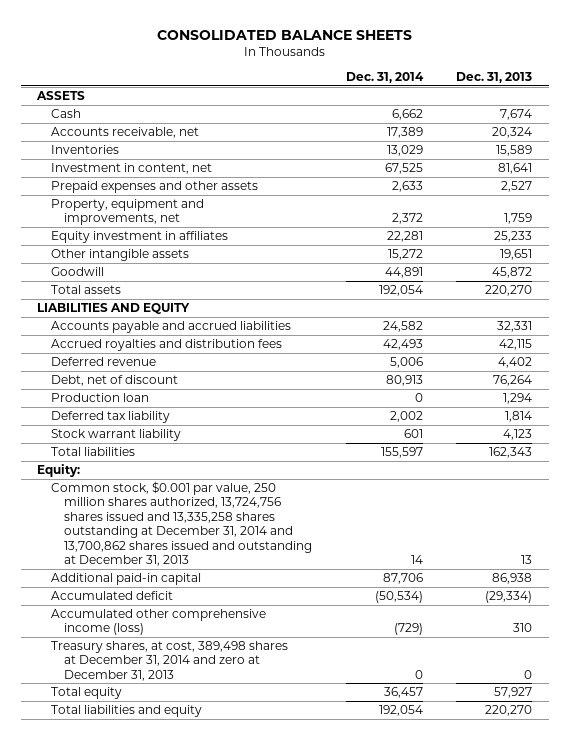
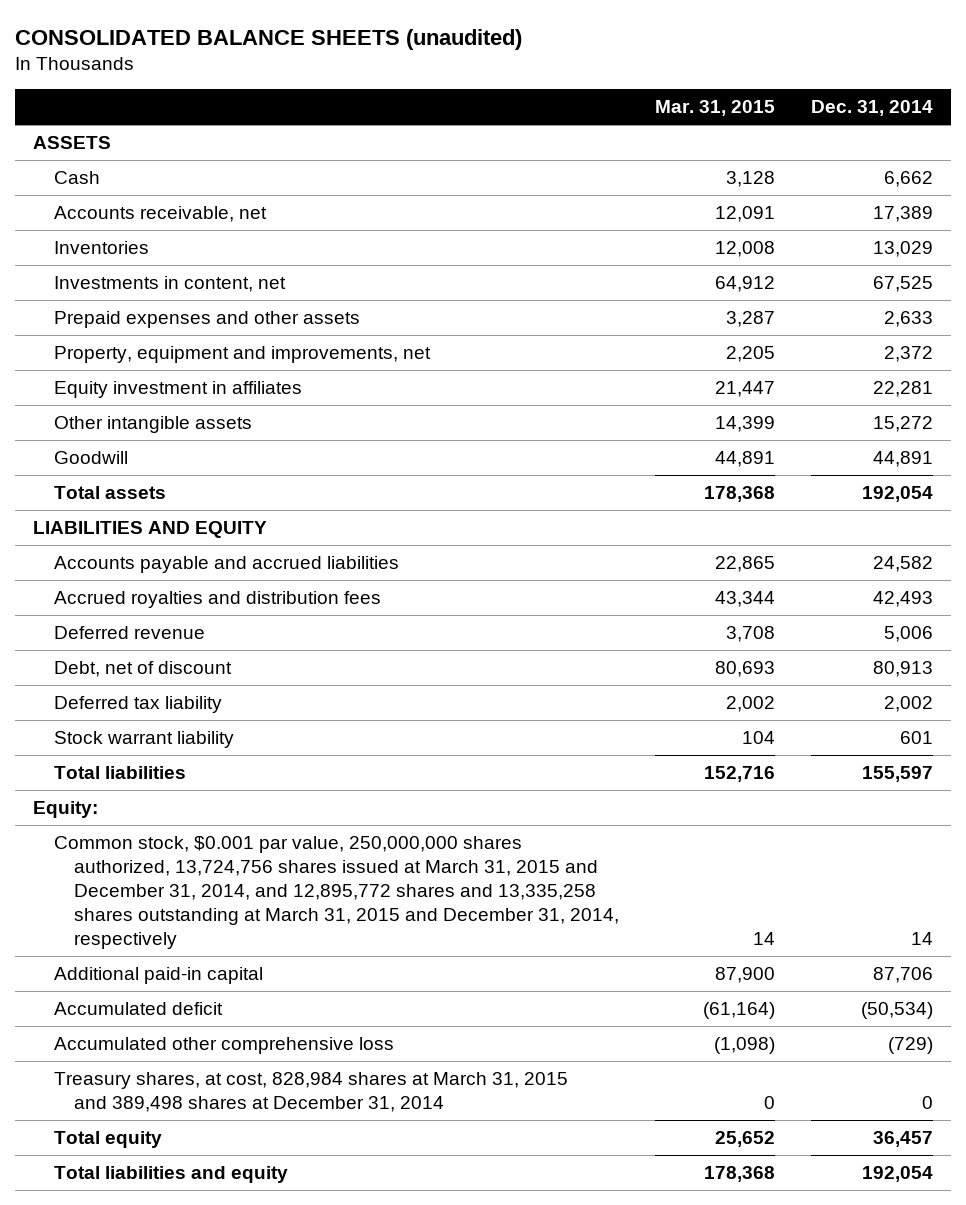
[156,29,412,40] CONSOLIDATED BALANCE SHEETS -> [15,28,523,50] CONSOLIDATED BALANCE SHEETS (unaudited)
[456,72,533,84] Dec. 31, 2013 -> none
none -> [655,100,776,117] Mar. 31, 2015
[50,163,212,175] Investment in content, net -> [53,276,286,293] Investments in content, net
[50,393,149,403] Production loan -> none
[50,481,312,567] Common stock, $0.001 par value, 250 million shares authorized, 13,724,756 shares issued and 13,335,258 shares outstanding at December 31, 2014 and 13,700,862 shares issued and outstanding at December 31, 2013 -> [53,836,620,950] Common stock, $0.001 par value, 250,000,000 shares authorized, 13,724,756 shares issued at March 31, 2015 and December 31, 2014, and 12,895,772 shares and 13,335,258 shares outstanding at March 31, 2015 and December 31, 2014, respectively
[50,609,266,636] Accumulated other comprehensive income (loss) -> [53,1037,394,1055] Accumulated other comprehensive loss
[50,641,288,681] Treasury shares, at cost, 389,498 shares at December 31, 2014 and zero at December 31, 2013 -> [53,1072,568,1113] Treasury shares, at cost, 828,984 shares at March 31, 2015 and 389,498 shares at December 31, 2014

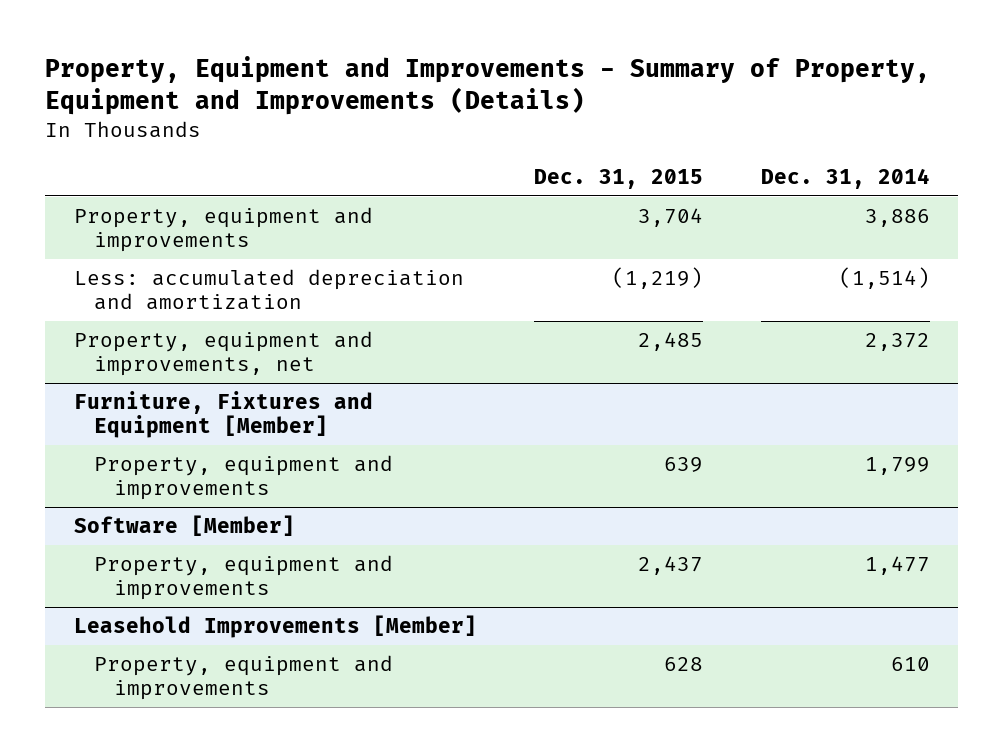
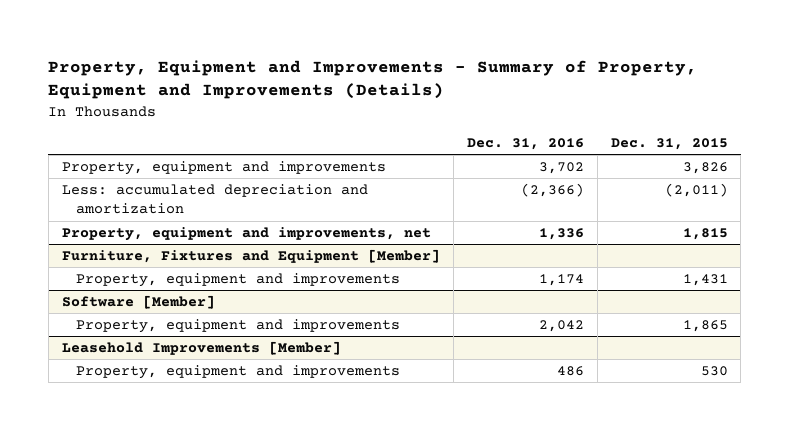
[760,168,930,190] Dec. 31, 2014 -> none
none -> [466,137,584,150] Dec. 31, 2016
[638,208,704,228] 3,704 -> [682,161,728,174] 3,826
[612,267,704,290] (1,219) -> [664,182,728,197] (2,011)
[638,332,704,352] 2,485 -> [682,227,728,240] 1,815
[664,457,704,473] 639 -> [682,273,728,286] 1,431
[638,556,704,576] 2,437 -> [682,319,728,332] 1,865
[664,657,704,672] 628 -> [700,365,728,376] 530

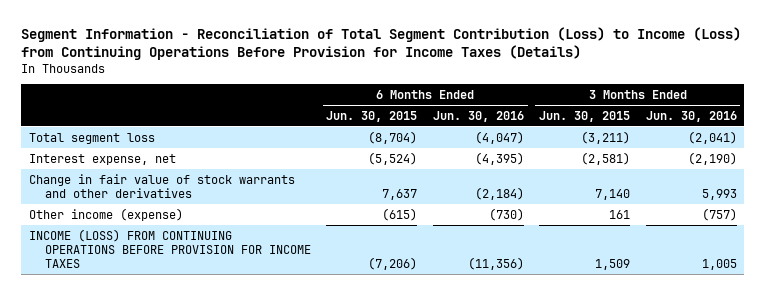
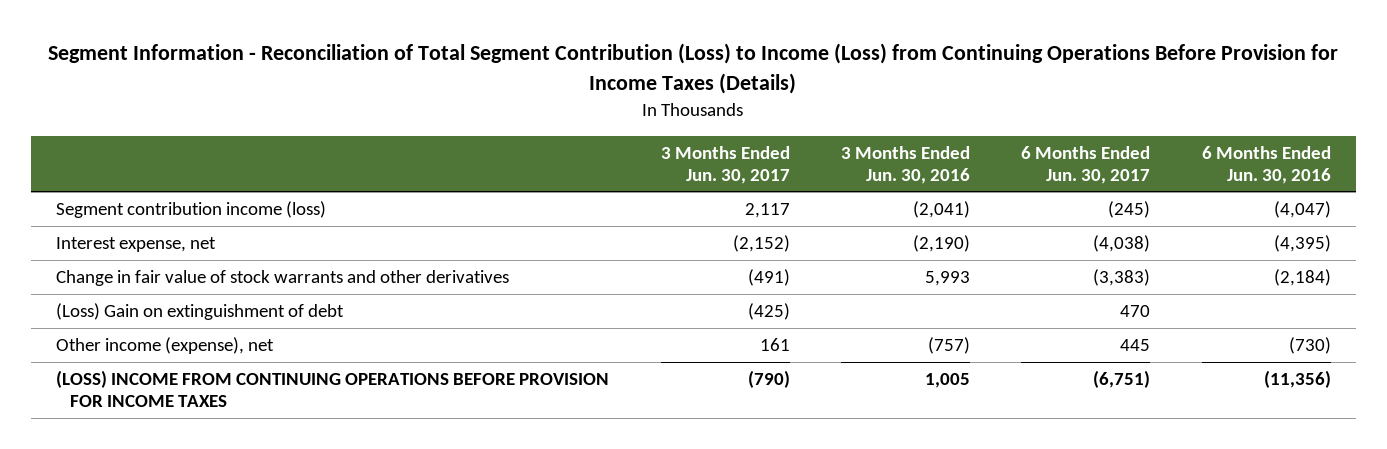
[326,110,418,122] Jun. 30, 2015 -> none
[539,110,631,122] Jun. 30, 2015 -> none
none -> [660,145,790,184] 3 Months Ended Jun. 30, 2017
none -> [1021,145,1151,184] 6 Months Ended Jun. 30, 2017
[28,132,155,144] Total segment loss -> [56,201,327,219] Segment contribution income (loss)
none -> [56,303,345,321] (Loss) Gain on extinguishment of debt
[28,207,183,221] Other income (expense) -> [56,337,275,355] Other income (expense), net
[28,228,312,269] INCOME (LOSS) FROM CONTINUING OPERATIONS BEFORE PROVISION FOR INCOME TAXES -> [56,370,610,408] (LOSS) INCOME FROM CONTINUING OPERATIONS BEFORE PROVISION FOR INCOME TAXES

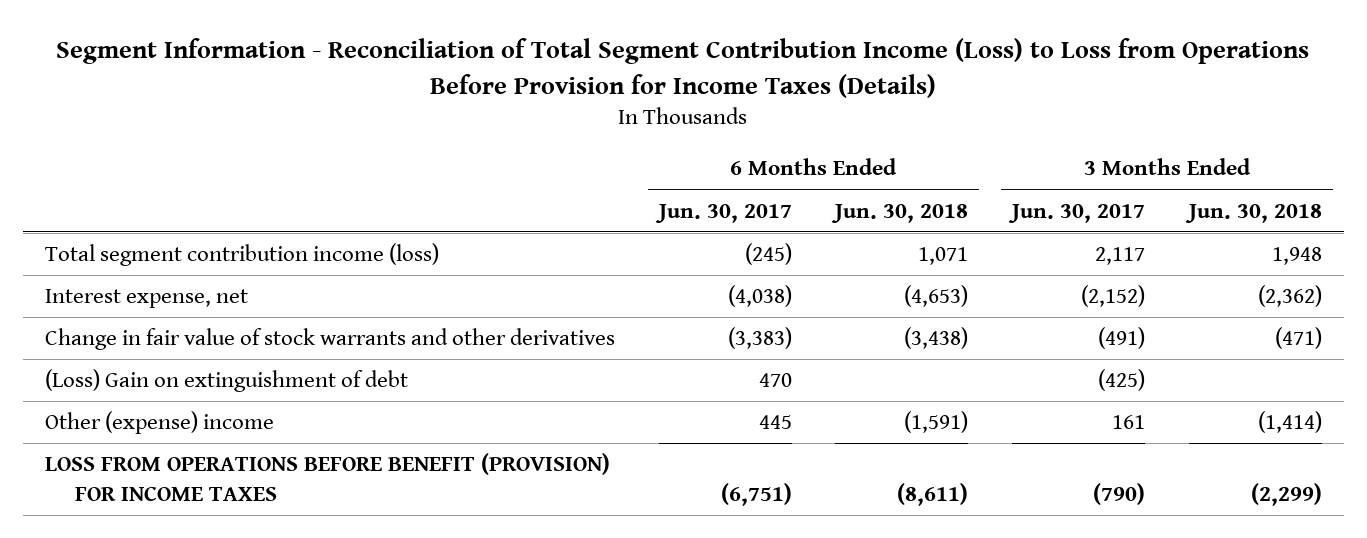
[48,43,1339,95] Segment Information - Reconciliation of Total Segment Contribution (Loss) to Income (Loss) from Continuing Operations Before Provision for Income Taxes (Details) -> [56,38,1310,98] Segment Information - Reconciliation of Total Segment Contribution Income (Loss) to Loss from Operations Before Provision for Income Taxes (Details)
[840,145,970,184] 3 Months Ended Jun. 30, 2016 -> none
[1201,145,1331,184] 6 Months Ended Jun. 30, 2016 -> none
none -> [831,203,969,223] Jun. 30, 2018
none -> [1184,203,1322,223] Jun. 30, 2018
[56,201,327,219] Segment contribution income (loss) -> [44,243,439,267] Total segment contribution income (loss)
[56,337,275,355] Other income (expense), net -> [44,411,274,435] Other (expense) income
[56,370,610,408] (LOSS) INCOME FROM CONTINUING OPERATIONS BEFORE PROVISION FOR INCOME TAXES -> [44,453,610,501] LOSS FROM OPERATIONS BEFORE BENEFIT (PROVISION) FOR INCOME TAXES

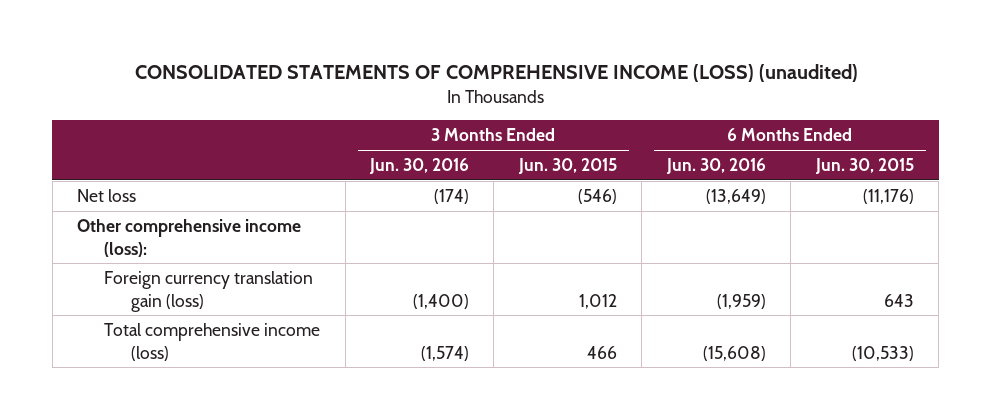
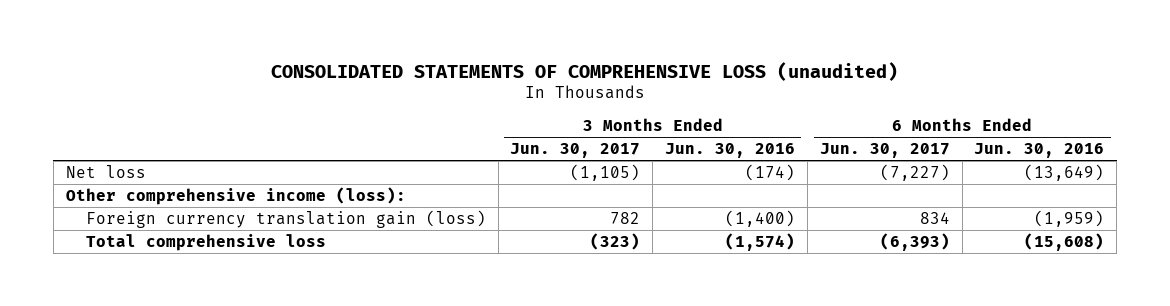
[134,64,858,83] CONSOLIDATED STATEMENTS OF COMPREHENSIVE INCOME (LOSS) (unaudited) -> [271,61,899,81] CONSOLIDATED STATEMENTS OF COMPREHENSIVE LOSS (unaudited)
[517,158,617,175] Jun. 30, 2015 -> none
[814,158,914,175] Jun. 30, 2015 -> none
none -> [510,143,641,159] Jun. 30, 2017
none -> [819,143,950,159] Jun. 30, 2017
[104,322,321,361] Total comprehensive income (loss) -> [85,233,326,251] Total comprehensive loss

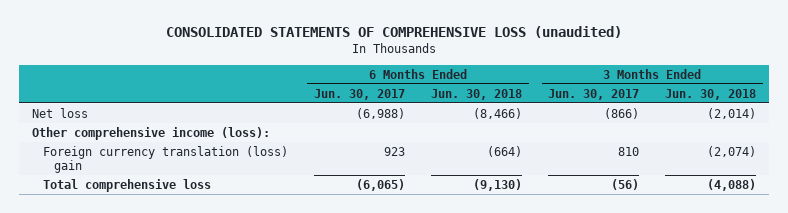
[665,143,796,159] Jun. 30, 2016 -> none
[974,143,1105,159] Jun. 30, 2016 -> none
none -> [430,88,522,100] Jun. 30, 2018
none -> [665,88,757,100] Jun. 30, 2018
[570,163,641,181] (1,105) -> [604,107,640,119] (866)
[879,163,950,181] (7,227) -> [355,107,405,119] (6,988)
[85,209,486,228] Foreign currency translation gain (loss) -> [42,145,288,173] Foreign currency translation (loss) gain
[610,211,641,224] 782 -> [618,146,640,156] 810
[919,211,950,224] 834 -> [383,146,405,156] 923
[590,232,641,250] (323) -> [611,178,640,190] (56)
[879,232,950,251] (6,393) -> [355,178,405,191] (6,065)

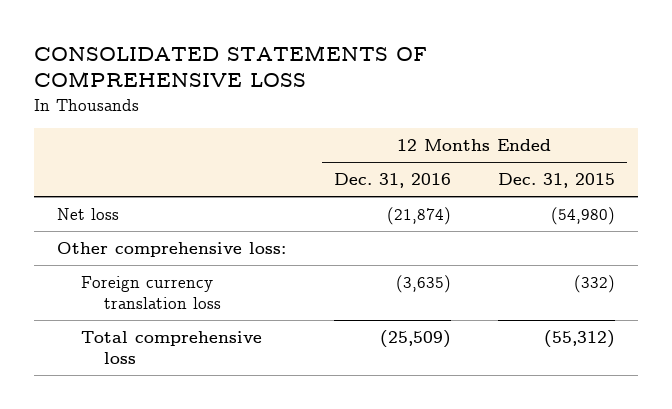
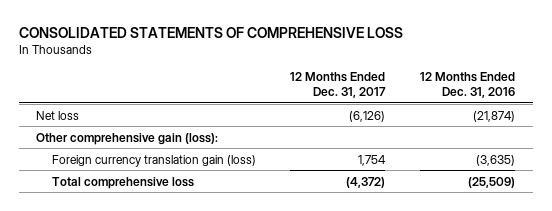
[497,173,615,189] Dec. 31, 2015 -> none
none -> [290,72,387,99] 12 Months Ended Dec. 31, 2017
[57,242,287,258] Other comprehensive loss: -> [36,132,219,145] Other comprehensive gain (loss):
[80,276,221,310] Foreign currency translation loss -> [51,154,256,167] Foreign currency translation gain (loss)

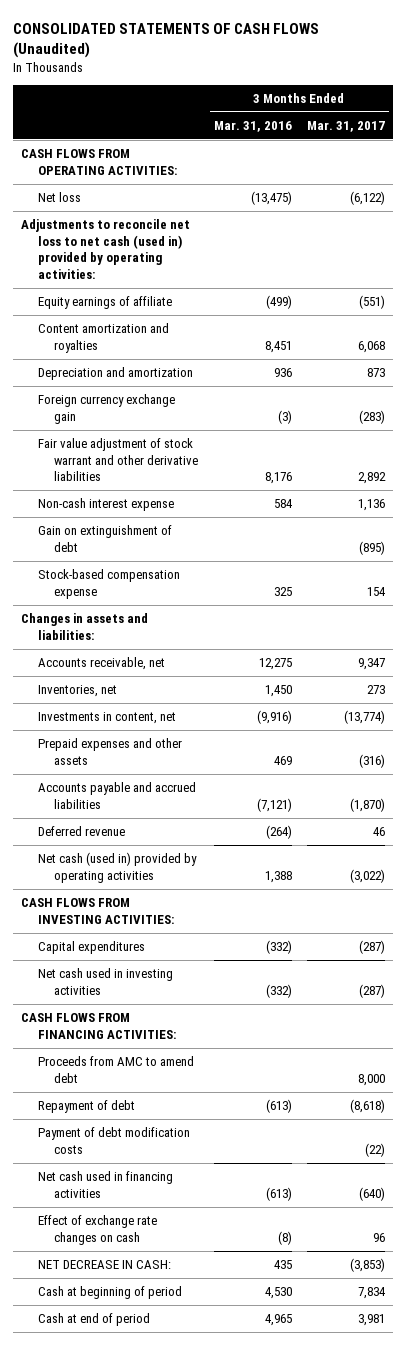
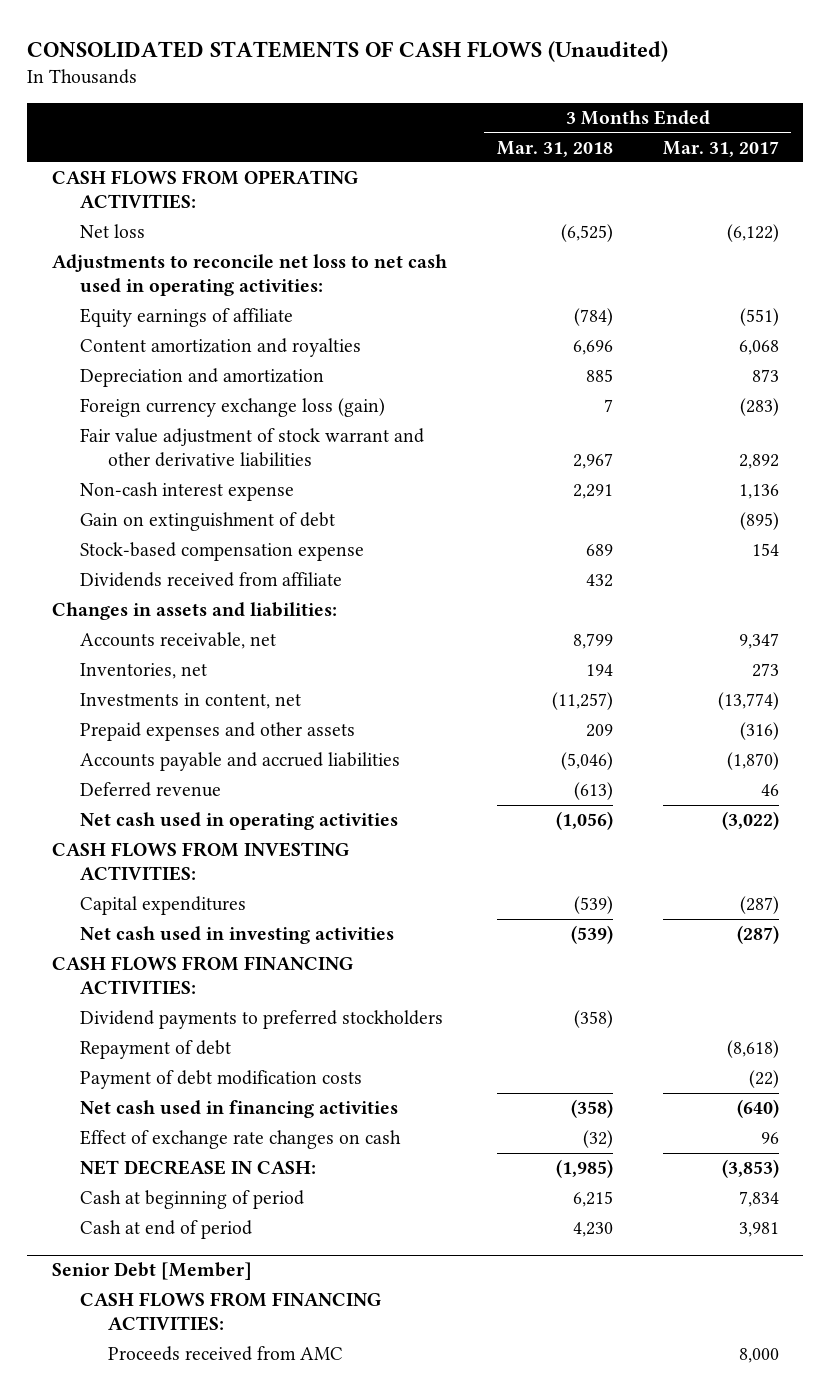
[213,120,292,132] Mar. 31, 2016 -> none
none -> [496,140,613,157] Mar. 31, 2018
[21,219,191,280] Adjustments to reconcile net loss to net cash (used in) provided by operating activities: -> [51,254,447,297] Adjustments to reconcile net loss to net cash used in operating activities:
[37,394,175,424] Foreign currency exchange gain -> [79,398,385,418] Foreign currency exchange loss (gain)
none -> [79,572,342,588] Dividends received from affiliate
[37,852,197,883] Net cash (used in) provided by operating activities -> [79,812,398,831] Net cash used in operating activities
[37,1056,194,1083] Proceeds from AMC to amend debt -> none
none -> [79,1010,443,1030] Dividend payments to preferred stockholders
none -> [51,1262,252,1281] Senior Debt [Member]
none -> [79,1292,381,1332] CASH FLOWS FROM FINANCING ACTIVITIES:
none -> [108,1346,344,1362] Proceeds received from AMC

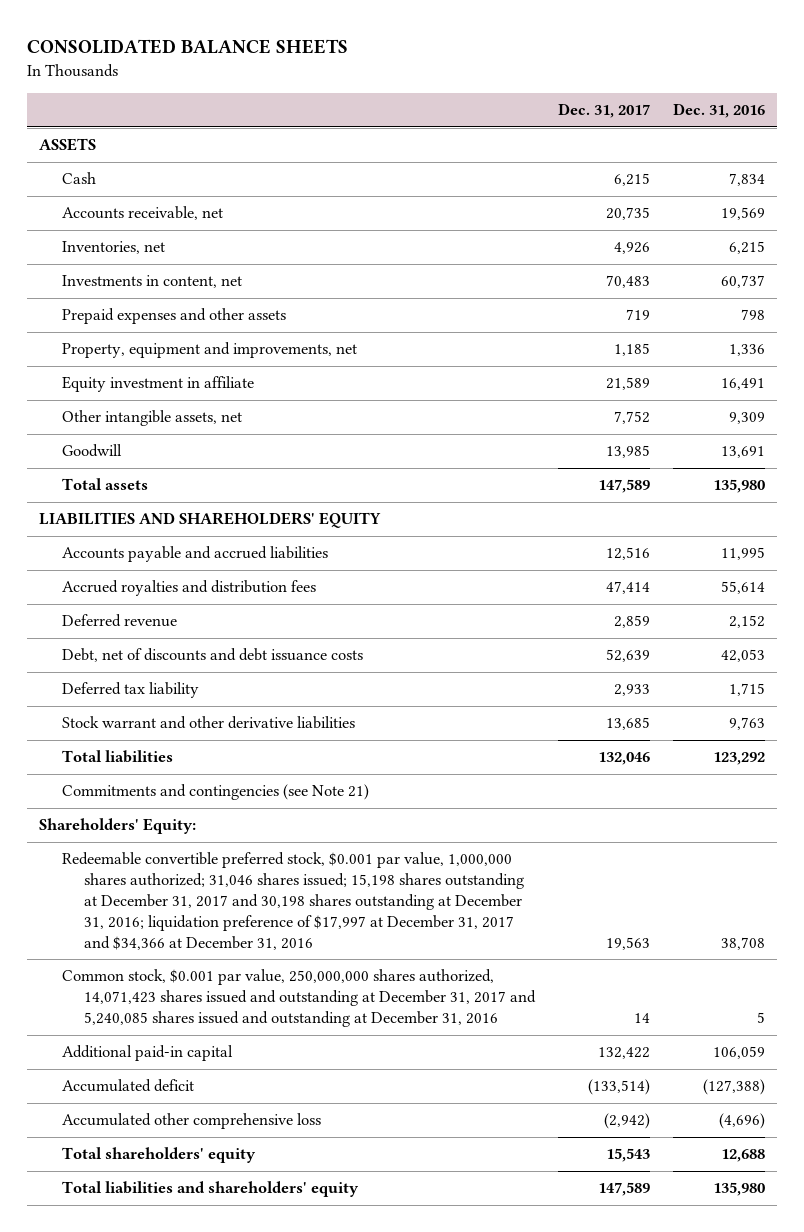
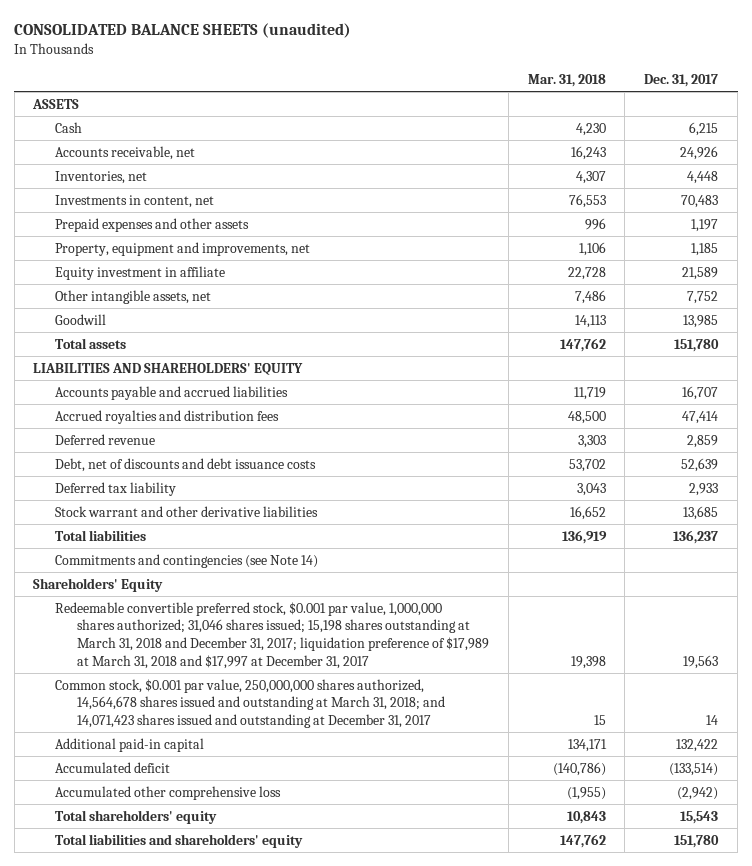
[27,39,349,55] CONSOLIDATED BALANCE SHEETS -> [14,23,352,39] CONSOLIDATED BALANCE SHEETS (unaudited)
[673,103,766,119] Dec. 31, 2016 -> none
none -> [527,74,606,88] Mar. 31, 2018
[606,207,651,221] 20,735 -> [680,145,719,160] 24,926
[614,242,651,255] 4,926 -> [687,170,719,184] 4,448
[626,309,651,321] 719 -> [691,218,719,232] 1,197
[598,479,651,494] 147,589 -> [674,338,720,352] 151,780
[606,547,651,561] 12,516 -> [682,385,719,400] 16,707
[598,752,651,766] 132,046 -> [673,529,719,544] 136,237
[61,784,369,801] Commitments and contingencies (see Note 21) -> [55,553,319,568] Commitments and contingencies (see Note 14)
[39,818,197,835] Shareholders' Equity: -> [33,577,164,592] Shareholders' Equity
[61,852,525,950] Redeemable convertible preferred stock, $0.001 par value, 1,000,000 shares authorized; 31,046 shares issued; 15,198 shares outstanding at December 31, 2017 and 30,198 shares outstanding at December 31, 2016; liquidation preference of $17,997 at December 31, 2017 and $34,366 at December 31, 2016 -> [55,601,489,669] Redeemable convertible preferred stock, $0.001 par value, 1,000,000 shares authorized; 31,046 shares issued; 15,198 shares outstanding at March 31, 2018 and December 31, 2017; liquidation preference of $17,989 at March 31, 2018 and $17,997 at December 31, 2017
[61,969,537,1028] Common stock, $0.001 par value, 250,000,000 shares authorized, 14,071,423 shares issued and outstanding at December 31, 2017 and 5,240,085 shares issued and outstanding at December 31, 2016 -> [55,678,445,728] Common stock, $0.001 par value, 250,000,000 shares authorized, 14,564,678 shares issued and outstanding at March 31, 2018; and 14,071,423 shares issued and outstanding at December 31, 2017
[598,1182,651,1197] 147,589 -> [674,834,720,848] 151,780

